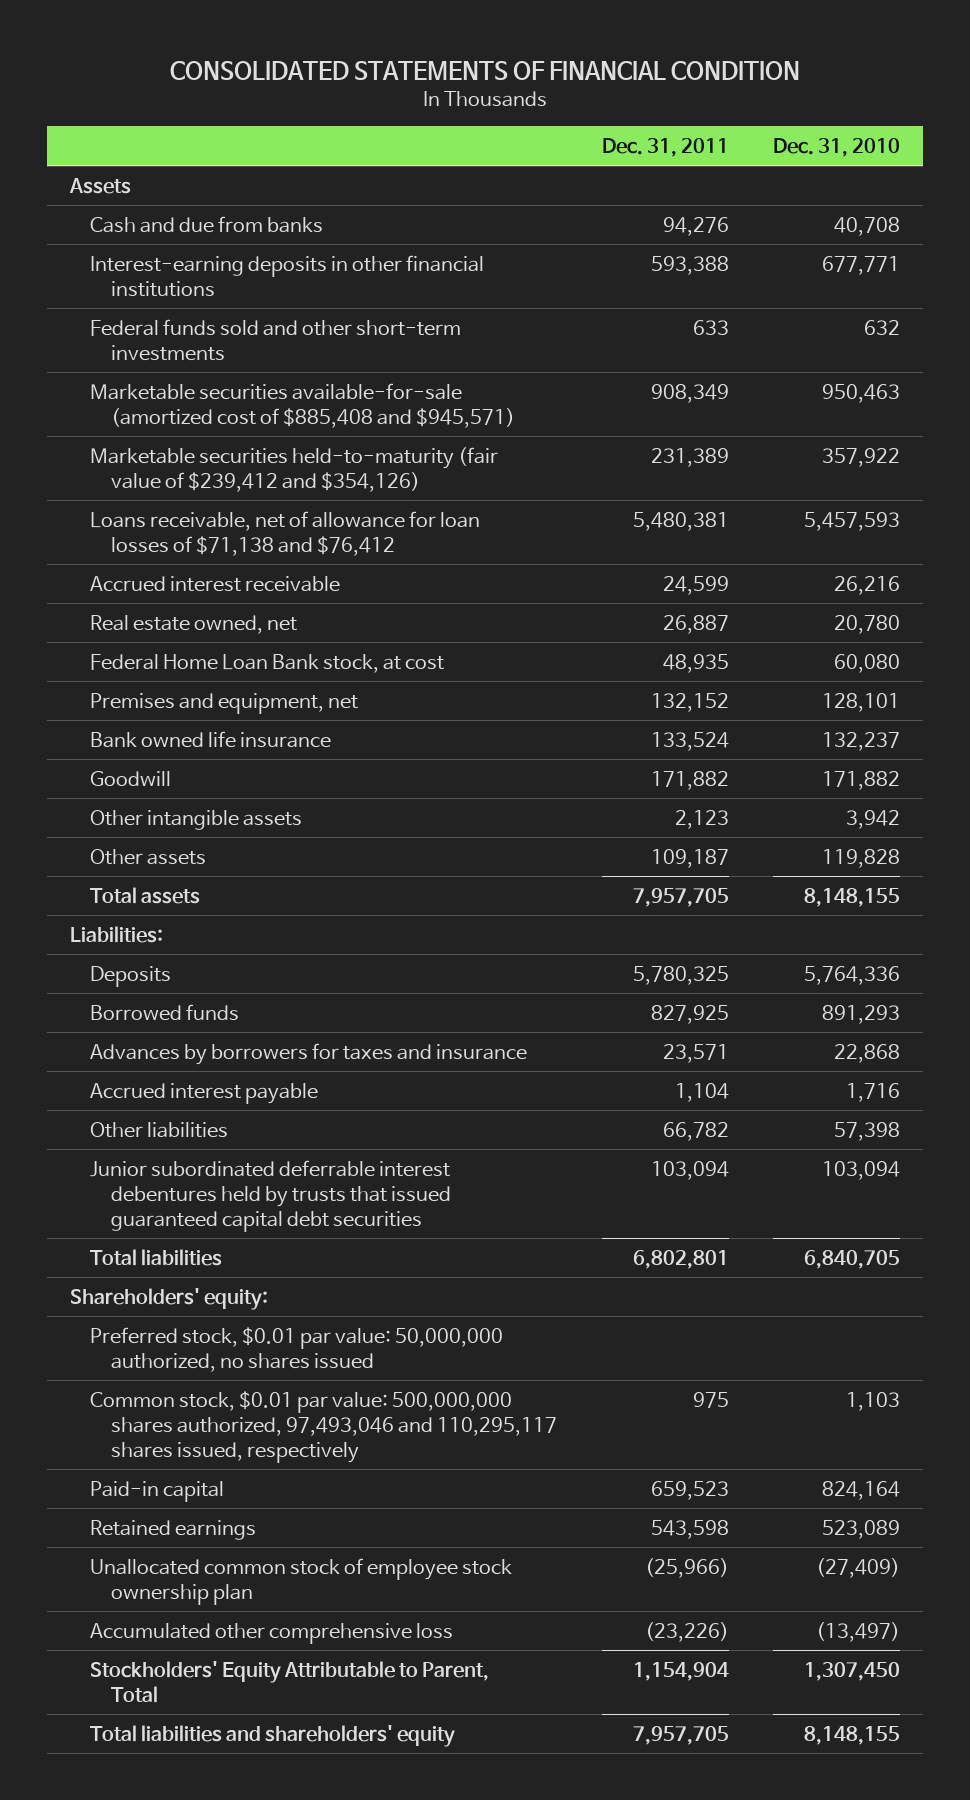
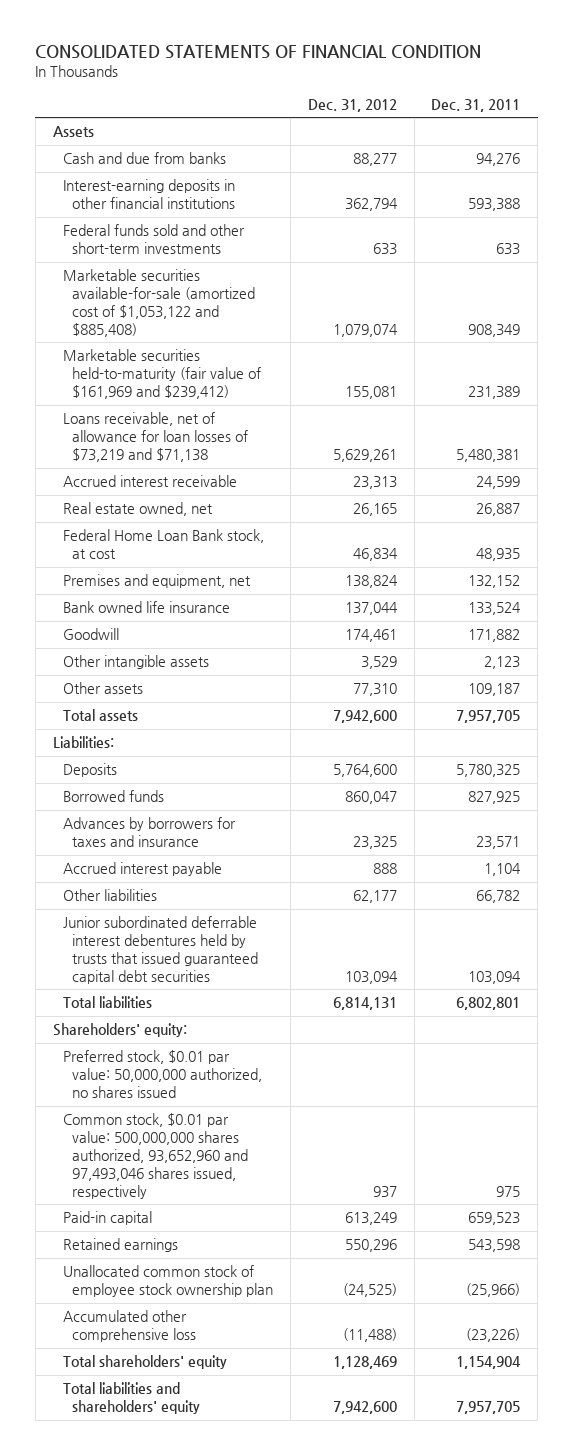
[773,137,901,157] Dec. 31, 2010 -> none
none -> [307,98,397,112] Dec. 31, 2012
[90,382,515,428] Marketable securities available-for-sale (amortized cost of $885,408 and $945,571) -> [62,269,256,338] Marketable securities available-for-sale (amortized cost of $1,053,122 and $885,408)
[90,446,499,492] Marketable securities held-to-maturity (fair value of $239,412 and $354,126) -> [62,349,262,400] Marketable securities held-to-maturity (fair value of $161,969 and $239,412)
[90,510,481,556] Loans receivable, net of allowance for loan losses of $71,138 and $76,412 -> [62,412,249,463] Loans receivable, net of allowance for loan losses of $73,219 and $71,138
[90,1390,557,1463] Common stock, $0.01 par value: 500,000,000 shares authorized, 97,493,046 and 110,295,117 shares issued, respectively -> [62,1113,249,1199] Common stock, $0.01 par value: 500,000,000 shares authorized, 93,652,960 and 97,493,046 shares issued, respectively
[90,1660,490,1703] Stockholders' Equity Attributable to Parent, Total -> [62,1355,227,1370] Total shareholders' equity

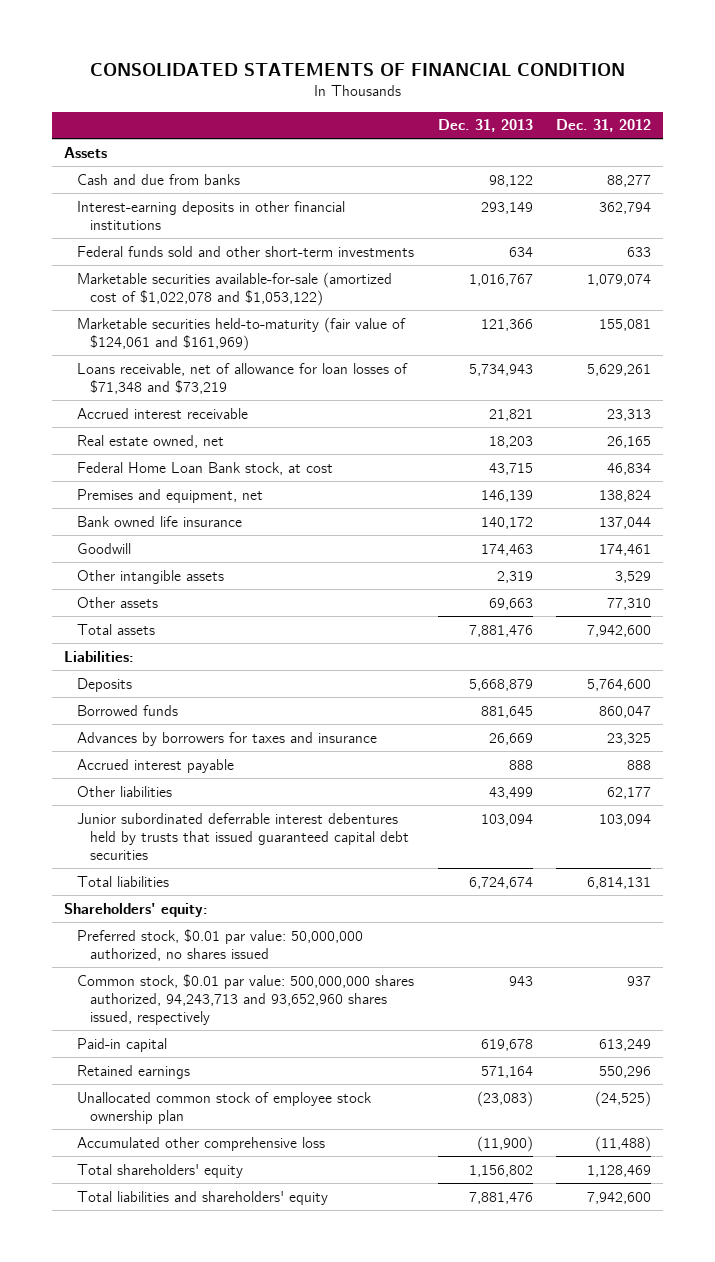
[431,98,521,112] Dec. 31, 2011 -> none
none -> [437,119,533,133] Dec. 31, 2013
[62,269,256,338] Marketable securities available-for-sale (amortized cost of $1,053,122 and $885,408) -> [77,271,393,306] Marketable securities available-for-sale (amortized cost of $1,022,078 and $1,053,122)
[62,349,262,400] Marketable securities held-to-maturity (fair value of $161,969 and $239,412) -> [77,316,407,351] Marketable securities held-to-maturity (fair value of $124,061 and $161,969)
[62,412,249,463] Loans receivable, net of allowance for loan losses of $73,219 and $71,138 -> [77,362,409,394] Loans receivable, net of allowance for loan losses of $71,348 and $73,219
[62,1113,249,1199] Common stock, $0.01 par value: 500,000,000 shares authorized, 93,652,960 and 97,493,046 shares issued, respectively -> [77,973,415,1025] Common stock, $0.01 par value: 500,000,000 shares authorized, 94,243,713 and 93,652,960 shares issued, respectively

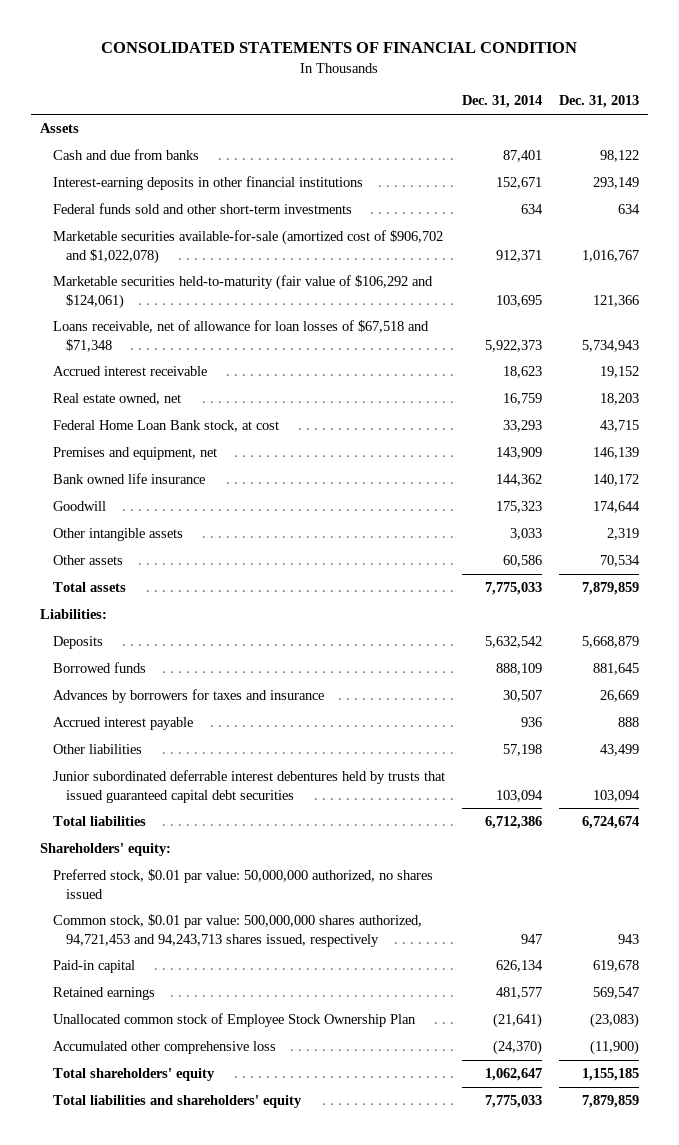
[556,119,652,133] Dec. 31, 2012 -> none
none -> [462,95,543,109] Dec. 31, 2014
[77,271,393,306] Marketable securities available-for-sale (amortized cost of $1,022,078 and $1,053,122) -> [52,230,443,264] Marketable securities available-for-sale (amortized cost of $906,702 and $1,022,078)
[77,316,407,351] Marketable securities held-to-maturity (fair value of $124,061 and $161,969) -> [52,275,433,309] Marketable securities held-to-maturity (fair value of $106,292 and $124,061)
[77,362,409,394] Loans receivable, net of allowance for loan losses of $71,348 and $73,219 -> [52,320,429,352] Loans receivable, net of allowance for loan losses of $67,518 and $71,348
[488,408,533,421] 21,821 -> [600,366,640,379] 19,152
[480,543,533,556] 174,463 -> [593,501,641,514] 174,644
[488,597,533,610] 69,663 -> [600,555,641,568] 70,534
[468,624,533,637] 7,881,476 -> [582,582,640,596] 7,879,859
[77,973,415,1025] Common stock, $0.01 par value: 500,000,000 shares authorized, 94,243,713 and 93,652,960 shares issued, respectively -> [52,914,422,947] Common stock, $0.01 par value: 500,000,000 shares authorized, 94,721,453 and 94,243,713 shares issued, respectively
[480,1065,533,1078] 571,164 -> [593,987,640,1000] 569,547
[77,1091,373,1124] Unallocated common stock of employee stock ownership plan -> [52,1013,416,1028] Unallocated common stock of Employee Stock Ownership Plan
[468,1164,533,1177] 1,156,802 -> [582,1068,640,1082] 1,155,185
[468,1191,533,1204] 7,881,476 -> [582,1095,640,1109] 7,879,859

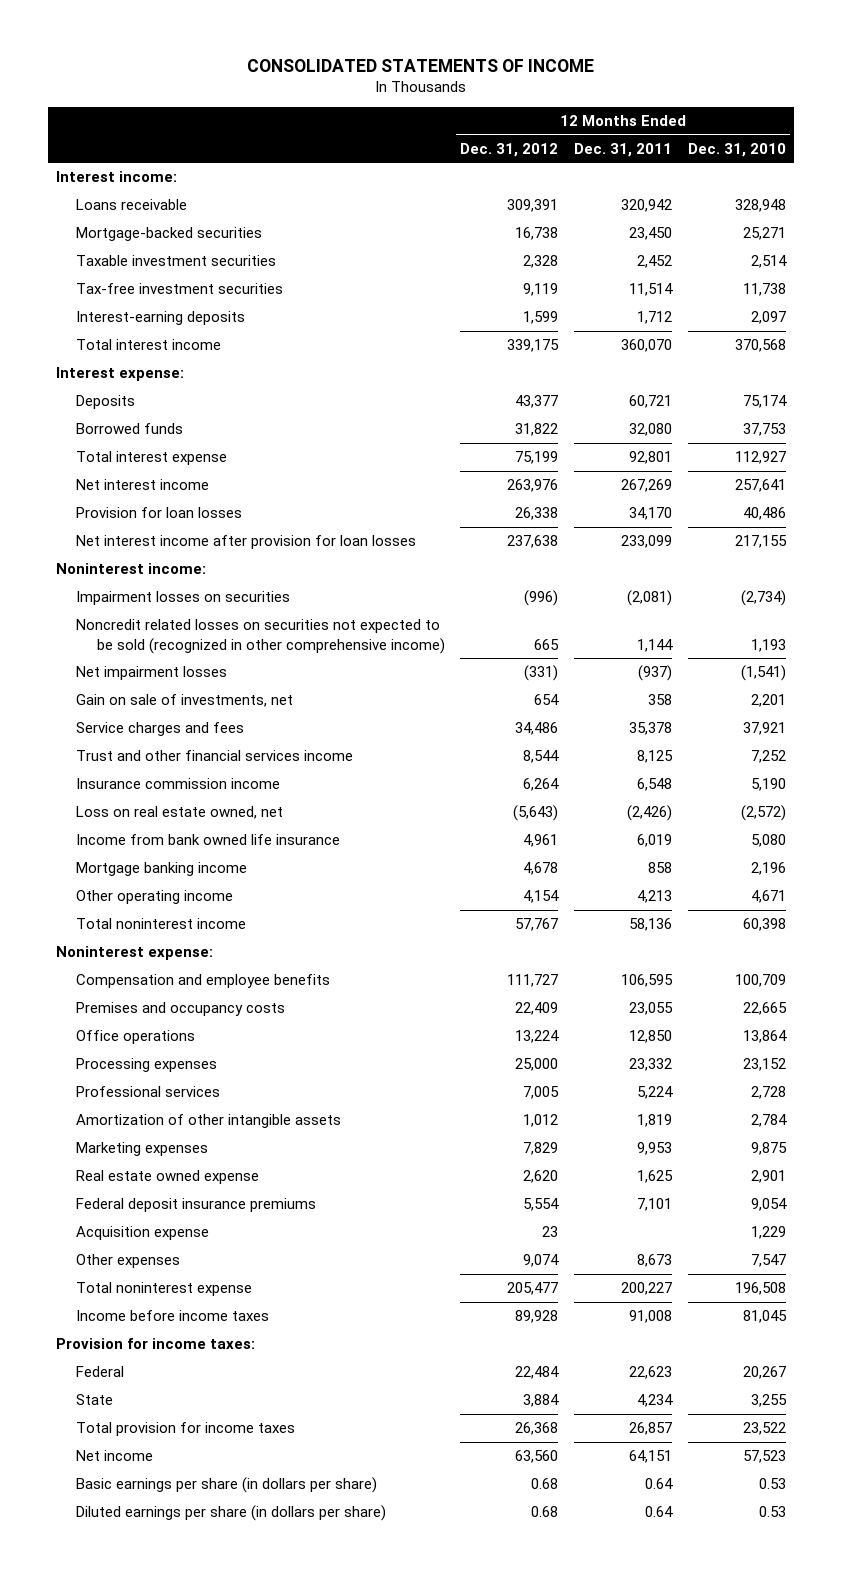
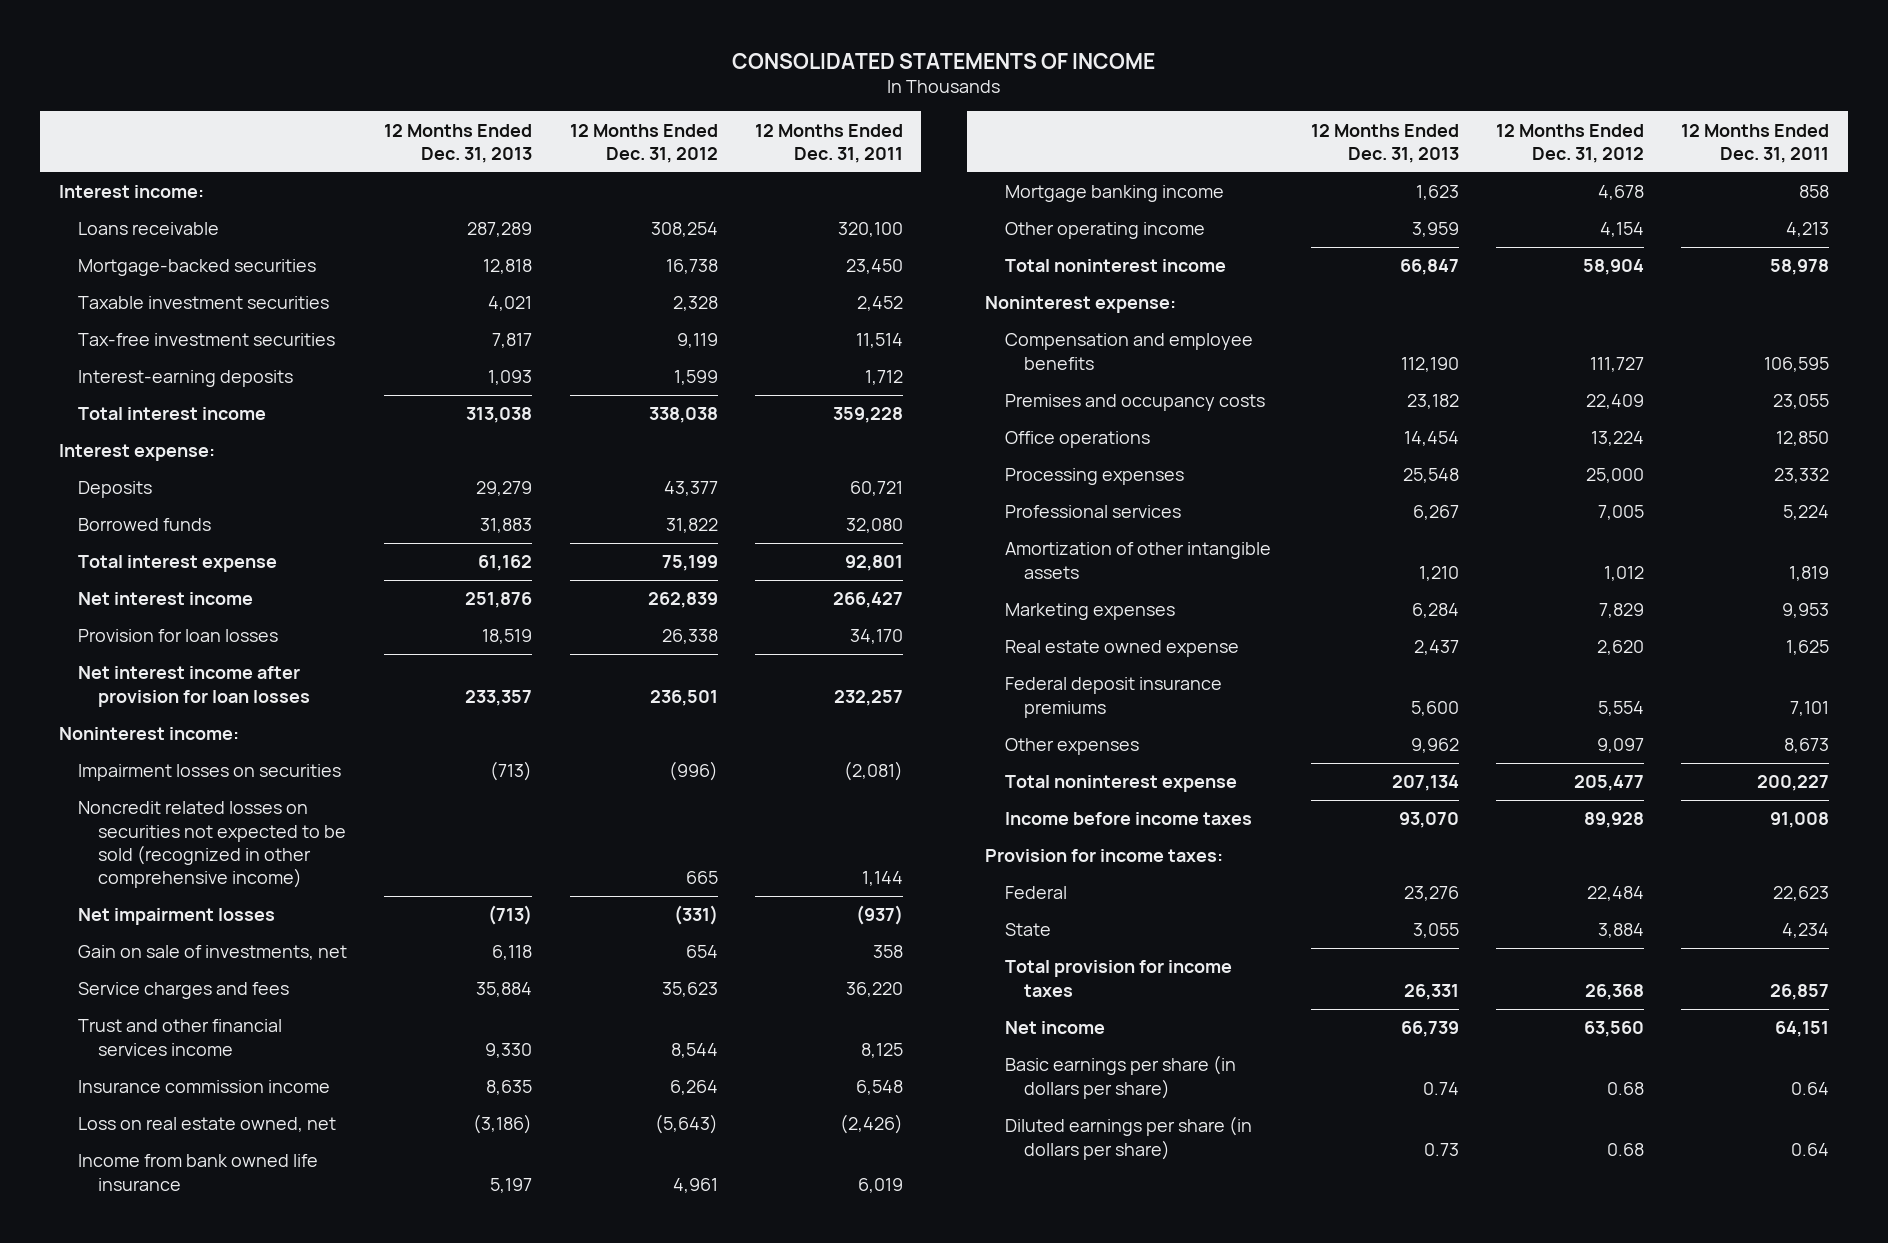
[687,142,786,157] Dec. 31, 2010 -> none
none -> [384,123,533,163] 12 Months Ended Dec. 31, 2013
[507,199,559,213] 309,391 -> [650,222,718,238] 308,254
[621,199,673,213] 320,942 -> [837,222,903,238] 320,100
[507,339,560,353] 339,175 -> [648,407,718,424] 338,038
[621,339,673,353] 360,070 -> [832,407,903,424] 359,228
[507,479,559,493] 263,976 -> [647,592,718,609] 262,839
[621,479,673,493] 267,269 -> [832,592,903,609] 266,427
[507,535,559,549] 237,638 -> [649,689,718,706] 236,501
[621,535,673,549] 233,099 -> [833,689,903,706] 232,257
[515,722,559,736] 34,486 -> [661,982,718,998] 35,623
[629,722,673,736] 35,378 -> [845,982,903,998] 36,220
[515,918,559,932] 57,767 -> [1582,259,1644,276] 58,904
[629,918,673,932] 58,136 -> [1769,259,1829,276] 58,978
[76,1226,210,1241] Acquisition expense -> none
[523,1254,560,1268] 9,074 -> [1596,738,1644,754] 9,097

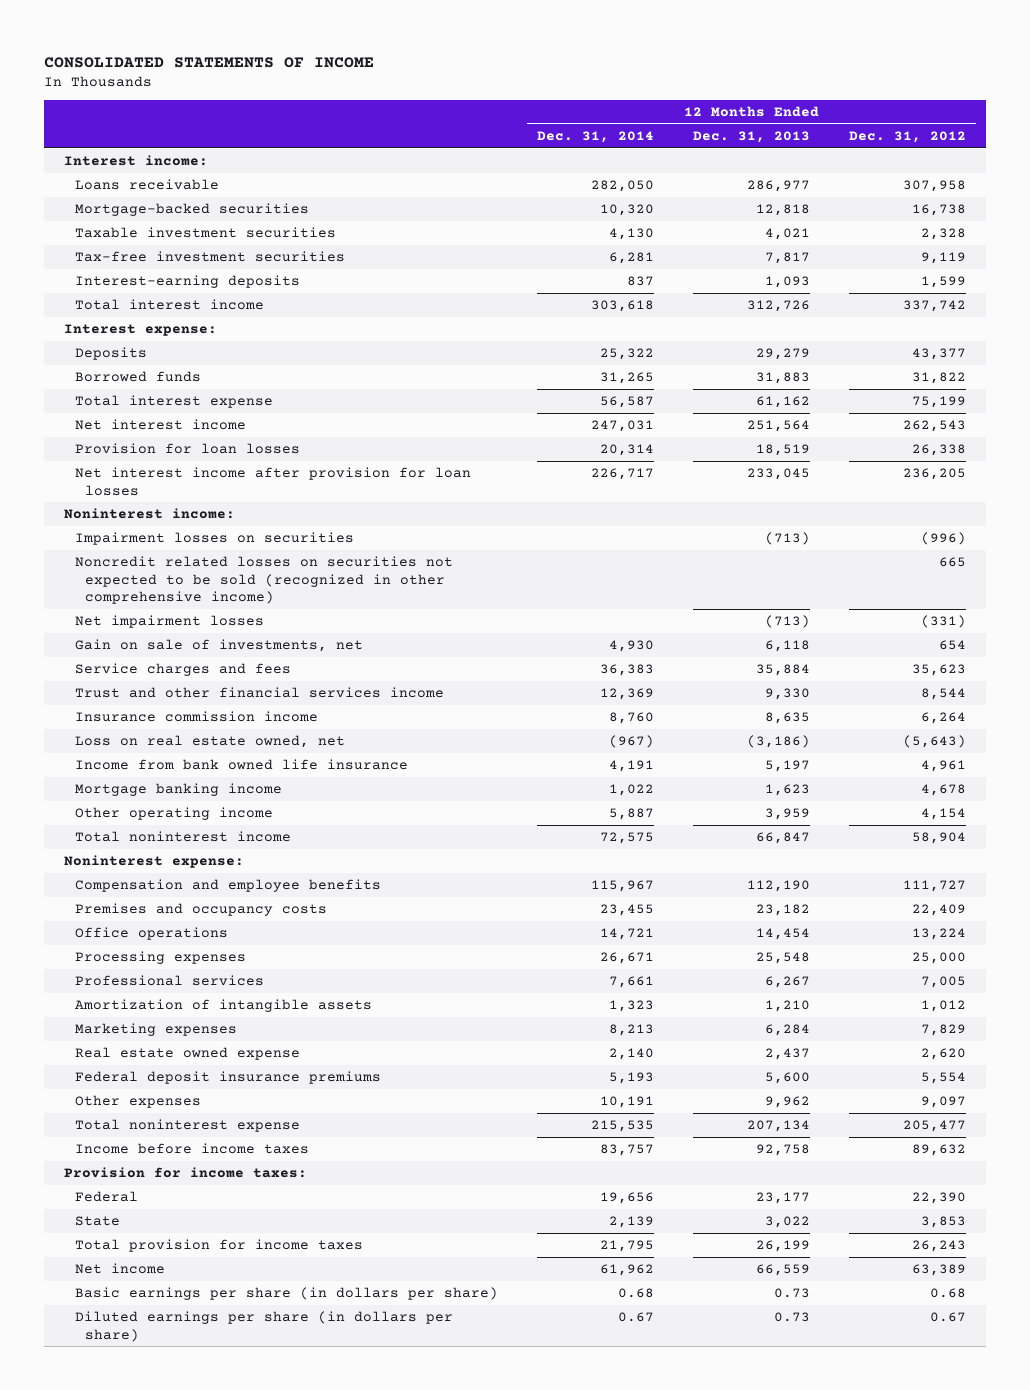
[754,123,903,163] 12 Months Ended Dec. 31, 2011 -> none
none -> [536,130,654,143] Dec. 31, 2014
[467,222,533,238] 287,289 -> [747,179,811,192] 286,977
[650,222,718,238] 308,254 -> [903,179,967,192] 307,958
[466,407,533,424] 313,038 -> [747,299,811,312] 312,726
[648,407,718,424] 338,038 -> [903,299,967,312] 337,742
[465,592,533,609] 251,876 -> [747,419,811,432] 251,564
[647,592,718,609] 262,839 -> [903,419,967,432] 262,543
[465,689,533,706] 233,357 -> [747,467,811,480] 233,045
[649,689,718,706] 236,501 -> [903,467,967,480] 236,205
[1004,542,1271,579] Amortization of other intangible assets -> [74,998,372,1012] Amortization of intangible assets
[1398,812,1459,829] 93,070 -> [756,1143,811,1156] 92,758
[1583,812,1644,829] 89,928 -> [912,1143,967,1156] 89,632
[1403,886,1459,902] 23,276 -> [756,1191,811,1204] 23,177
[1586,886,1644,902] 22,484 -> [912,1191,967,1204] 22,390
[1412,923,1459,939] 3,055 -> [765,1215,811,1228] 3,022
[1597,923,1644,939] 3,884 -> [921,1215,967,1228] 3,853
[1403,983,1459,1000] 26,331 -> [756,1239,811,1252] 26,199
[1584,983,1644,1000] 26,368 -> [912,1239,967,1252] 26,243
[1400,1021,1459,1038] 66,739 -> [756,1263,811,1276] 66,559
[1583,1021,1644,1038] 63,560 -> [912,1263,967,1276] 63,389
[1422,1081,1459,1095] 0.74 -> [774,1287,811,1298] 0.73
[1606,1142,1644,1156] 0.68 -> [930,1311,967,1322] 0.67

